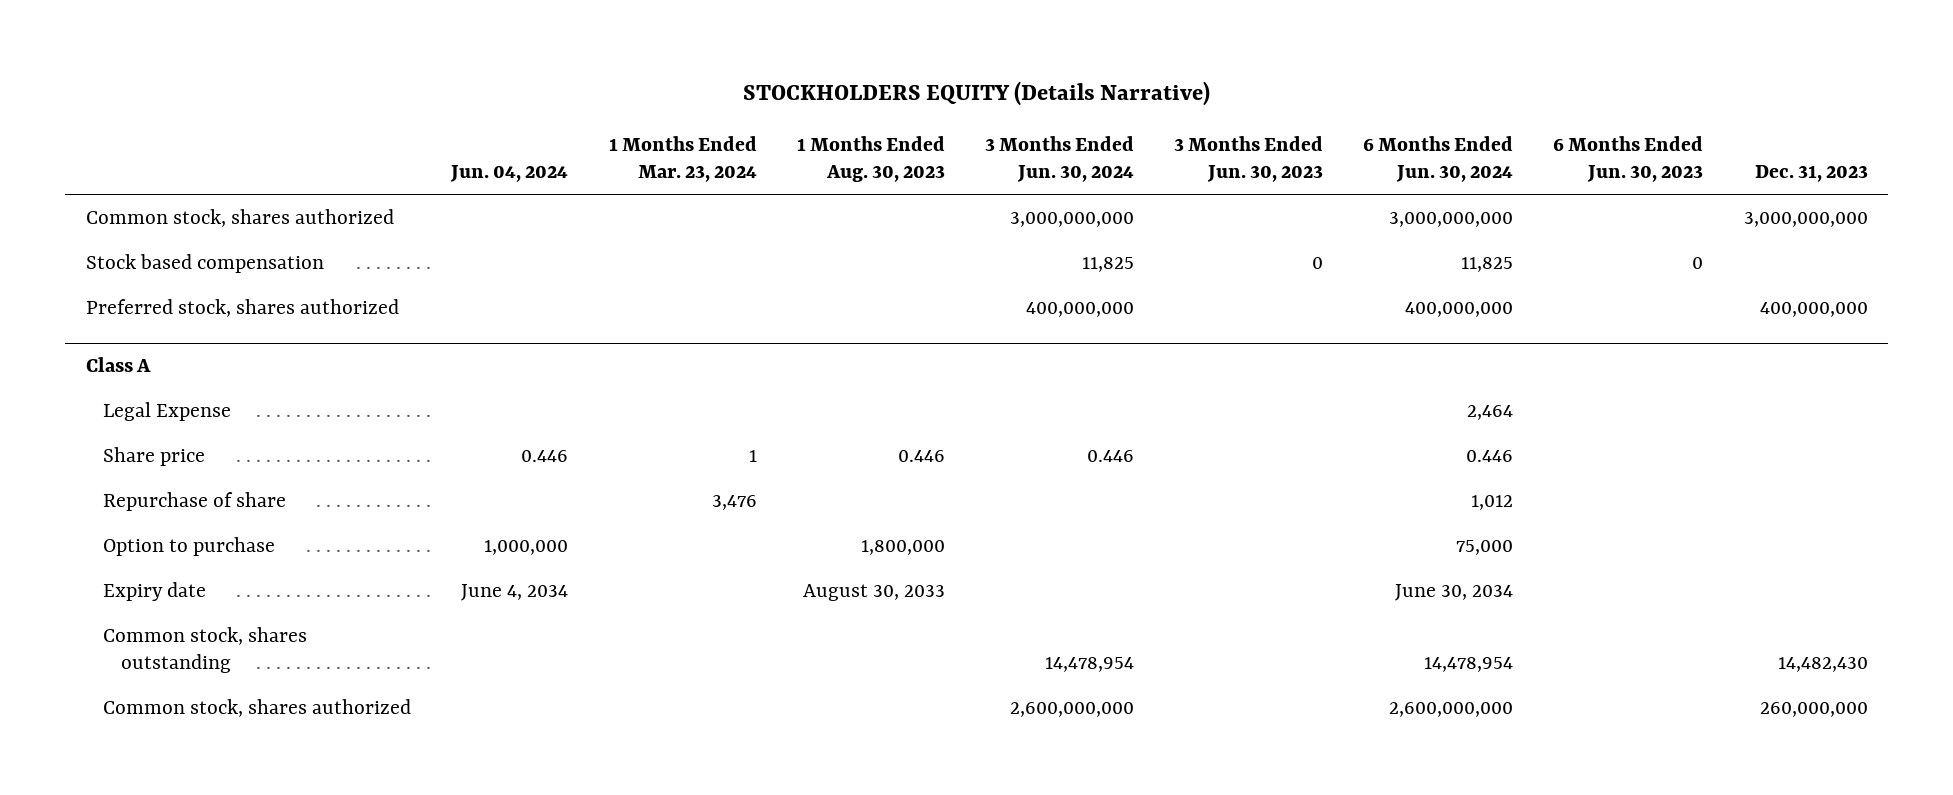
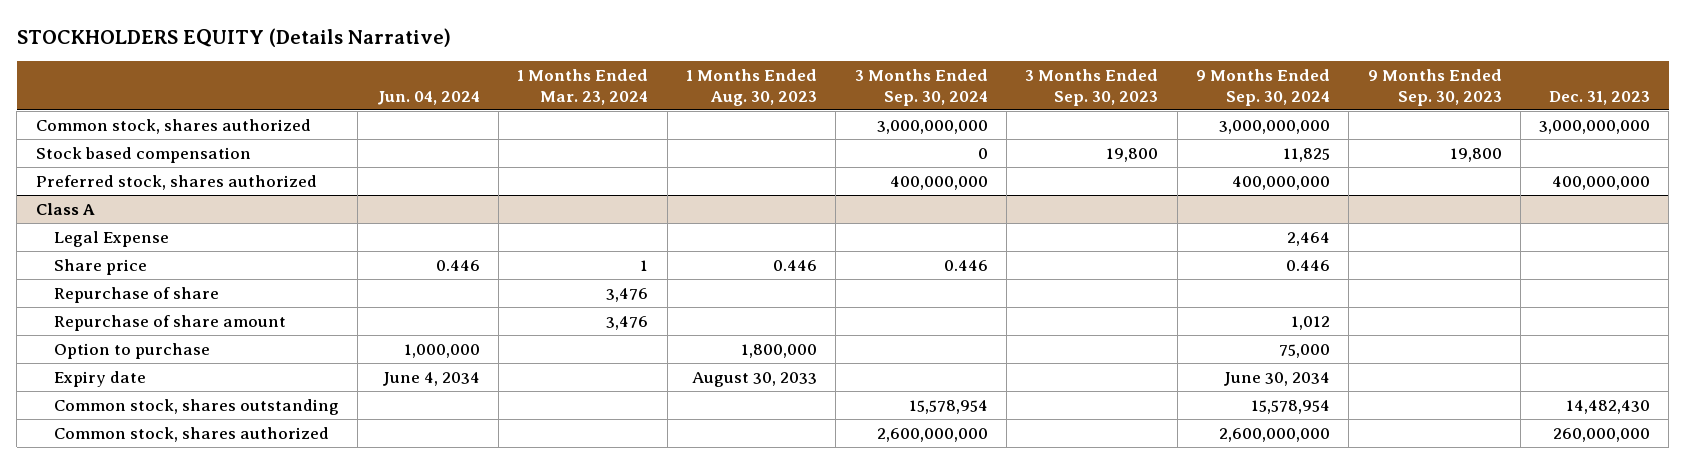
[984,136,1134,183] 3 Months Ended Jun. 30, 2024 -> none
[1174,136,1324,183] 3 Months Ended Jun. 30, 2023 -> none
[1363,136,1514,183] 6 Months Ended Jun. 30, 2024 -> none
[1553,136,1704,183] 6 Months Ended Jun. 30, 2023 -> none
none -> [854,68,988,106] 3 Months Ended Sep. 30, 2024
none -> [1025,68,1159,106] 3 Months Ended Sep. 30, 2023
none -> [1195,68,1330,106] 9 Months Ended Sep. 30, 2024
none -> [1367,68,1502,106] 9 Months Ended Sep. 30, 2023
none -> [54,314,287,331] Repurchase of share amount

